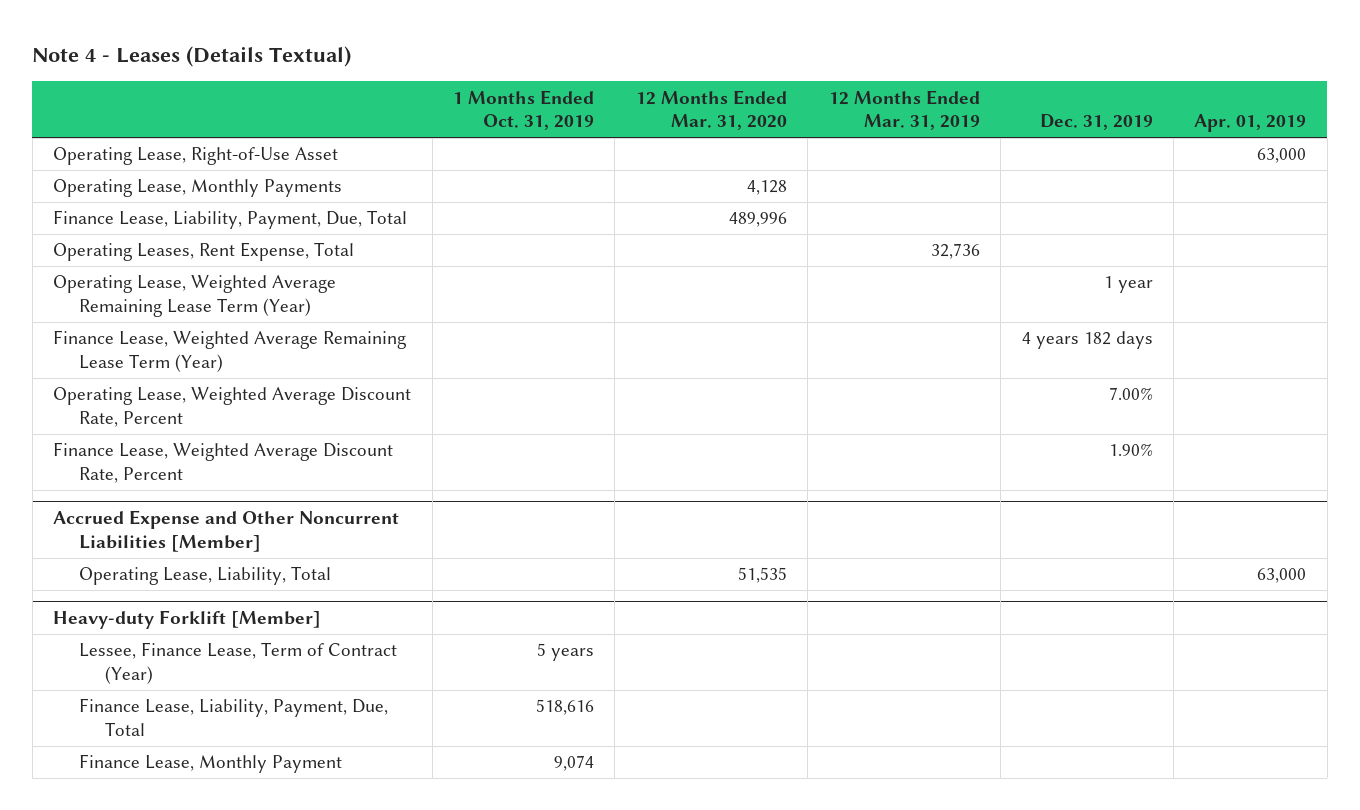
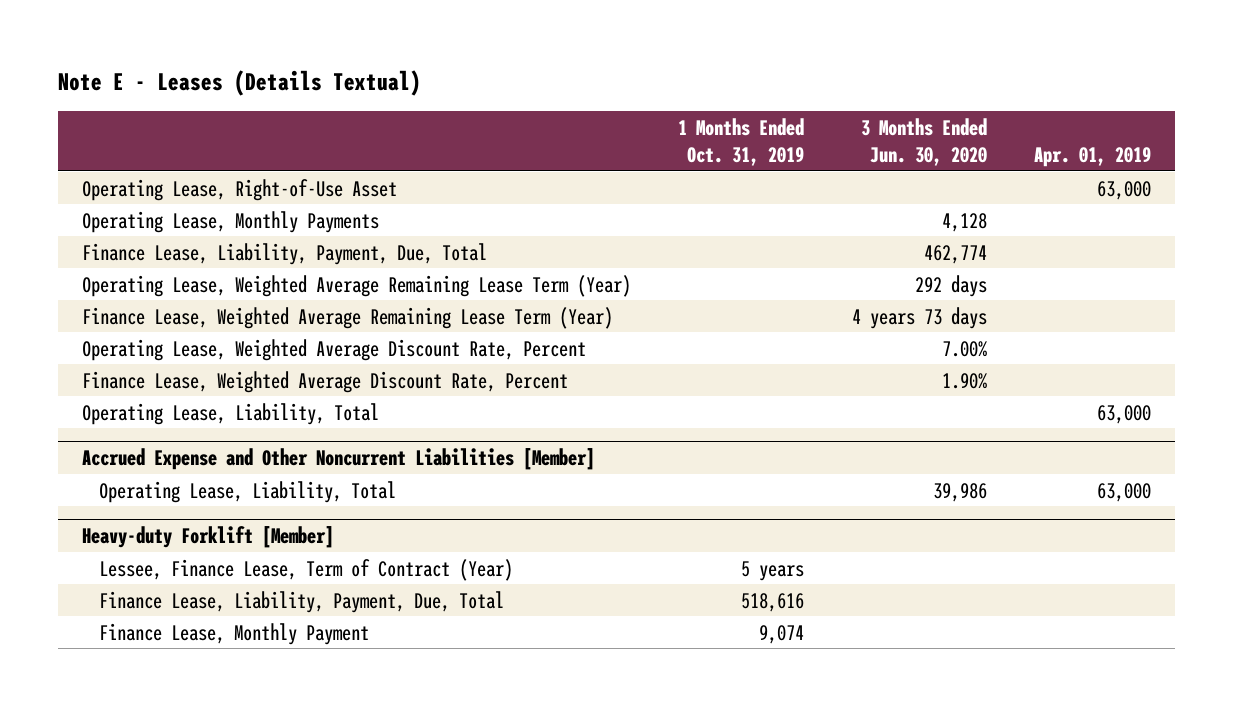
[32,46,352,68] Note 4 - Leases (Details Textual) -> [57,70,421,97] Note E - Leases (Details Textual)
[635,89,787,131] 12 Months Ended Mar. 31, 2020 -> none
[828,89,980,131] 12 Months Ended Mar. 31, 2019 -> none
[1039,114,1153,131] Dec. 31, 2019 -> none
none -> [860,117,987,166] 3 Months Ended Jun. 30, 2020
[53,242,355,262] Operating Leases, Rent Expense, Total -> none
none -> [81,402,379,425] Operating Lease, Liability, Total

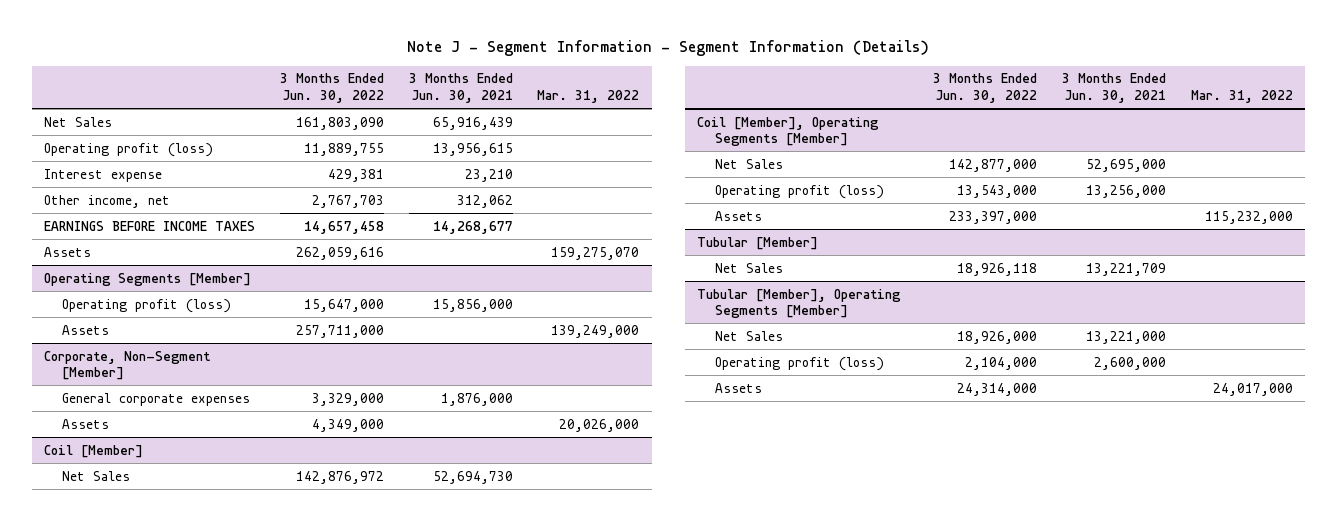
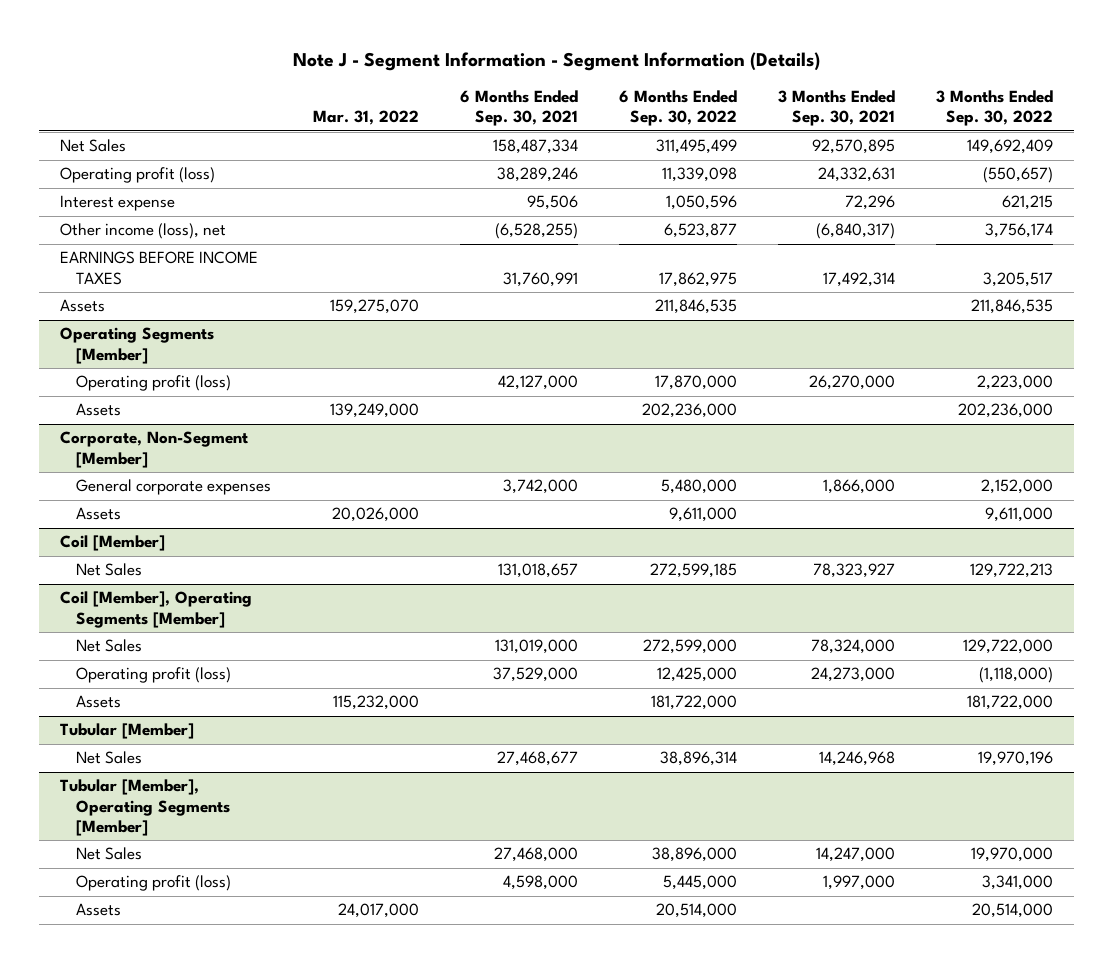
[279,73,384,103] 3 Months Ended Jun. 30, 2022 -> none
[408,73,513,103] 3 Months Ended Jun. 30, 2021 -> none
none -> [459,90,578,127] 6 Months Ended Sep. 30, 2021
none -> [618,90,737,127] 6 Months Ended Sep. 30, 2022
none -> [778,90,896,127] 3 Months Ended Sep. 30, 2021
none -> [936,90,1054,127] 3 Months Ended Sep. 30, 2022
[44,194,171,208] Other income, net -> [60,223,227,240] Other income (loss), net

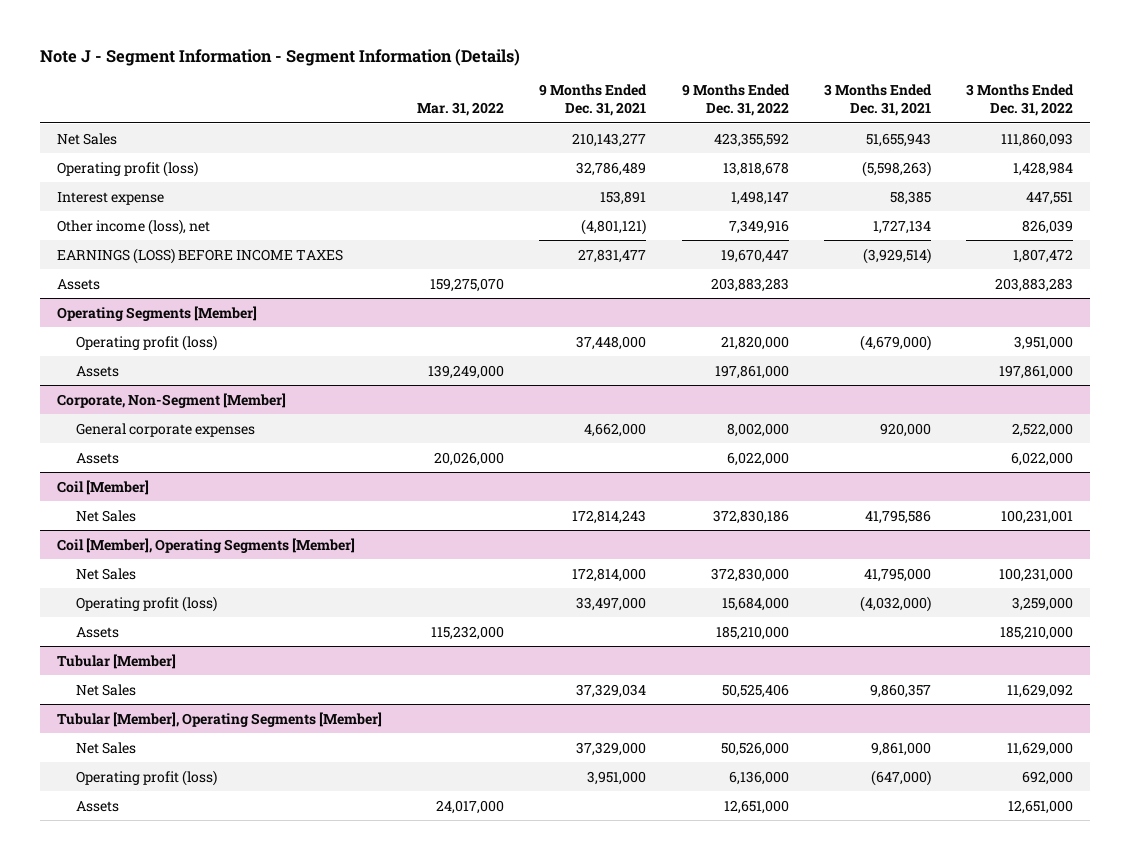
[459,90,578,127] 6 Months Ended Sep. 30, 2021 -> none
[618,90,737,127] 6 Months Ended Sep. 30, 2022 -> none
[778,90,896,127] 3 Months Ended Sep. 30, 2021 -> none
[936,90,1054,127] 3 Months Ended Sep. 30, 2022 -> none
none -> [539,84,648,117] 9 Months Ended Dec. 31, 2021
none -> [681,84,790,117] 9 Months Ended Dec. 31, 2022
none -> [823,84,932,117] 3 Months Ended Dec. 31, 2021
none -> [965,84,1074,117] 3 Months Ended Dec. 31, 2022
[60,251,259,285] EARNINGS BEFORE INCOME TAXES -> [57,247,344,264] EARNINGS (LOSS) BEFORE INCOME TAXES

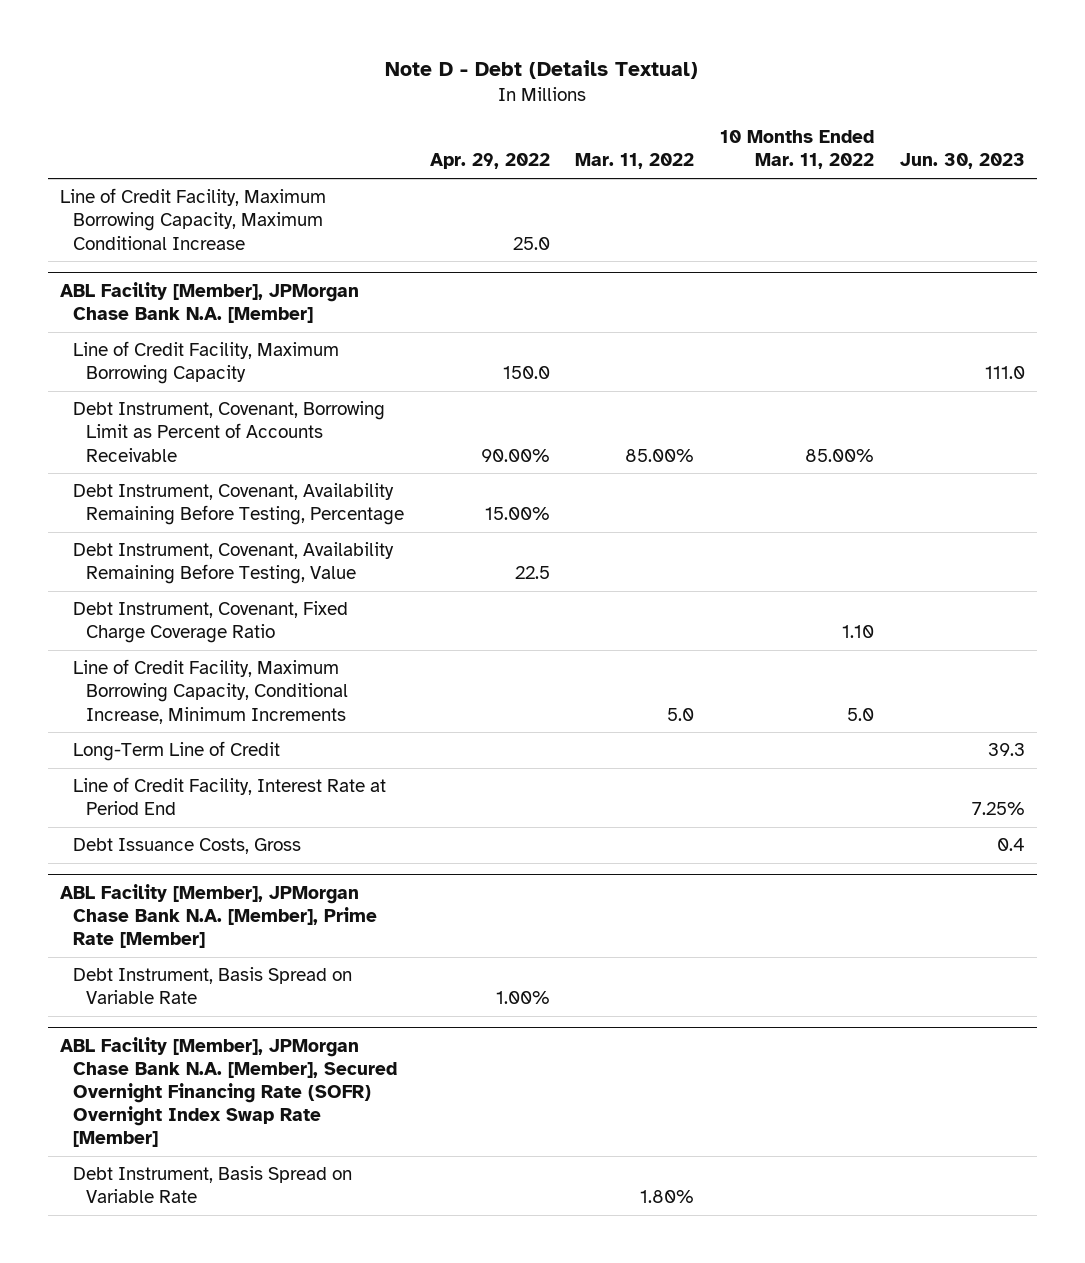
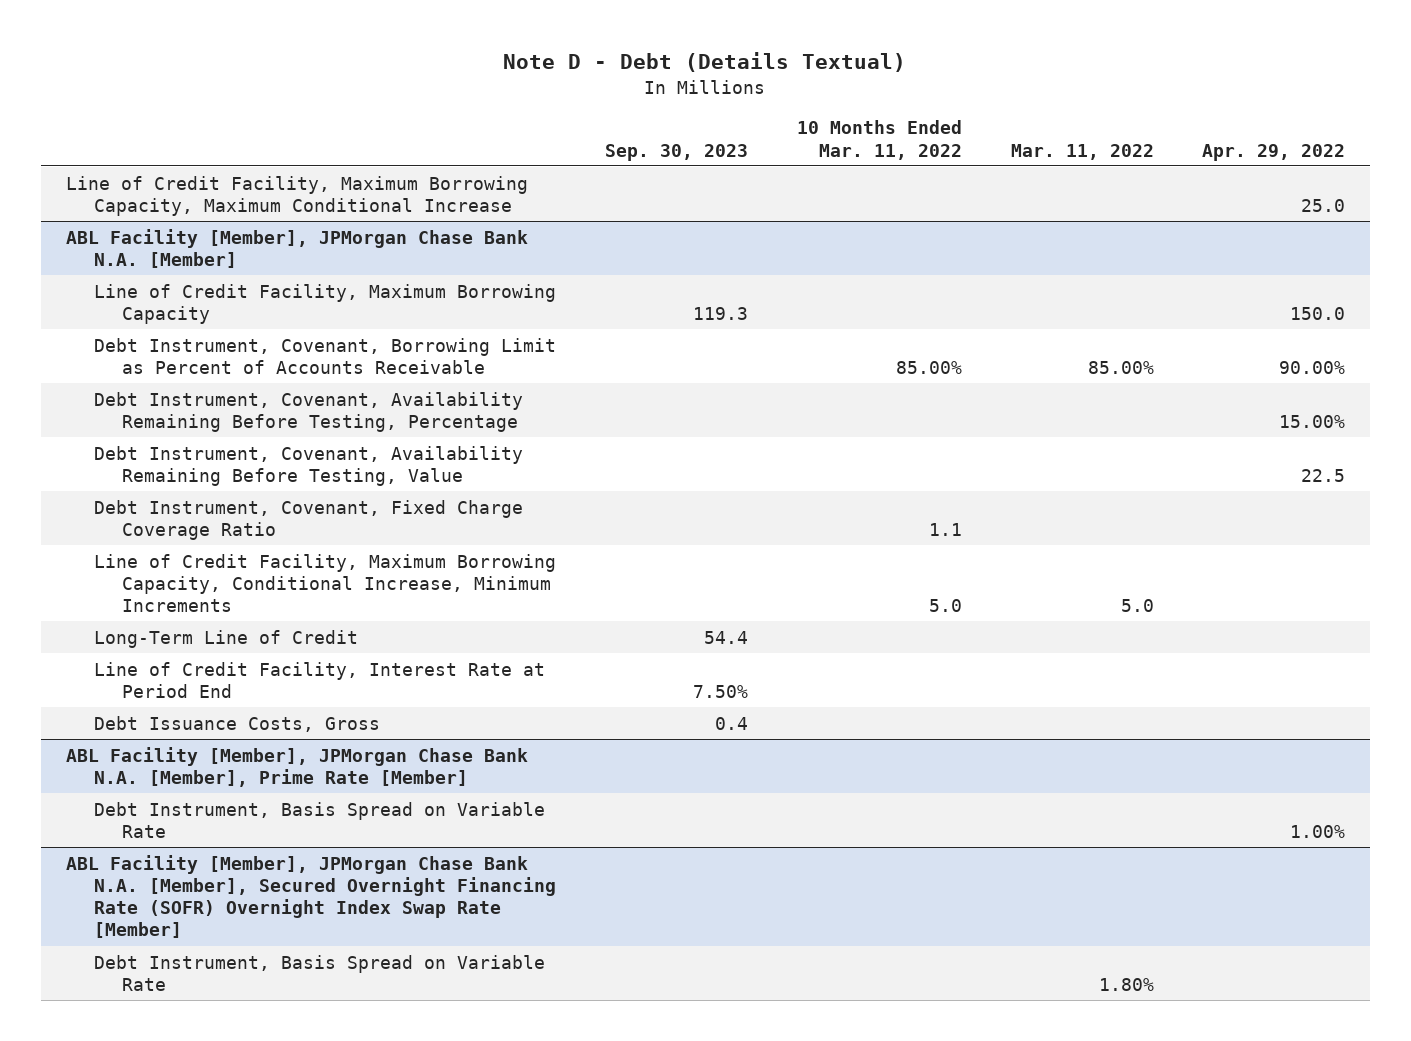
[899,153,1025,170] Jun. 30, 2023 -> none
none -> [604,143,748,161] Sep. 30, 2023
[842,625,875,639] 1.10 -> [928,522,962,536] 1.1

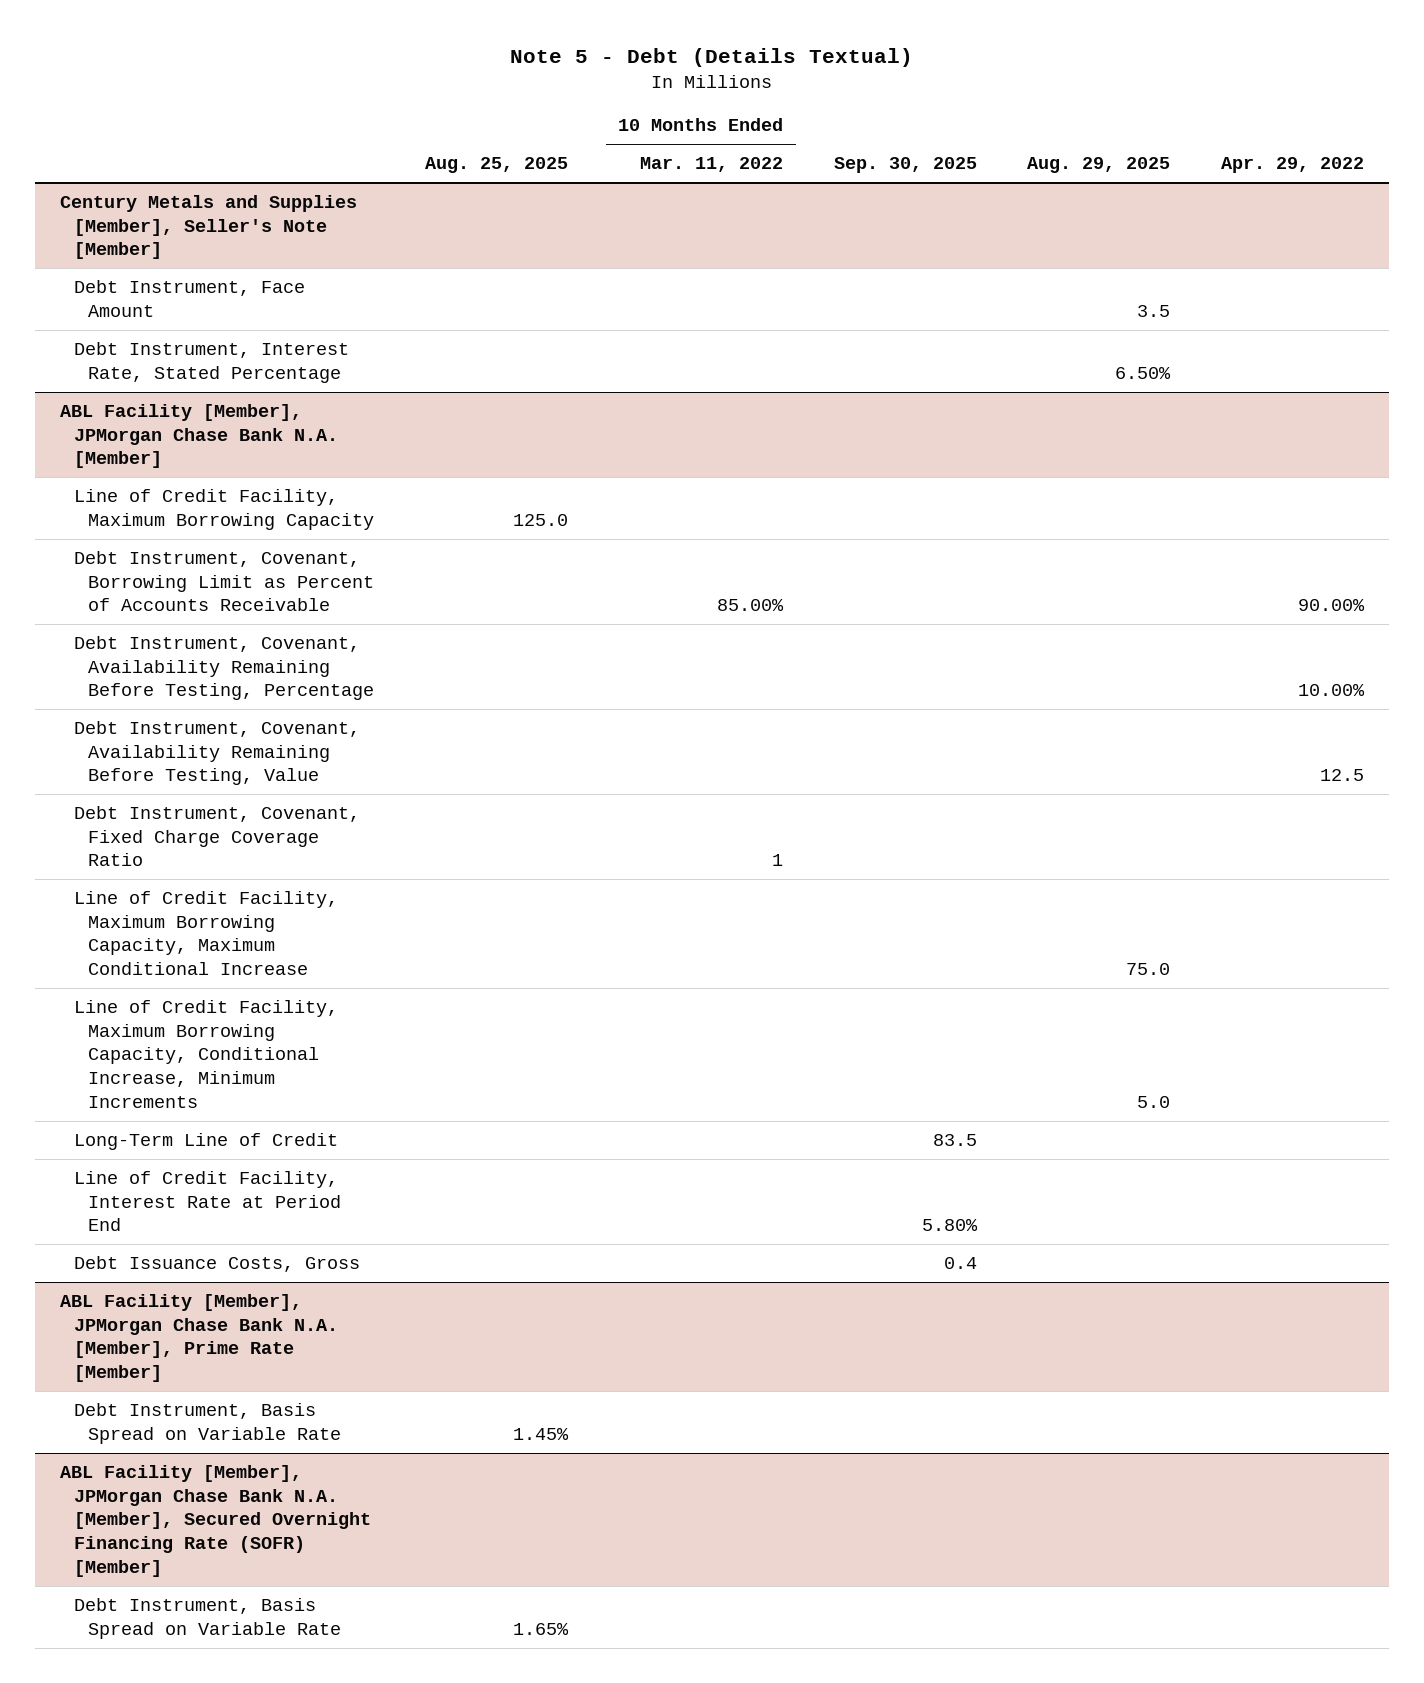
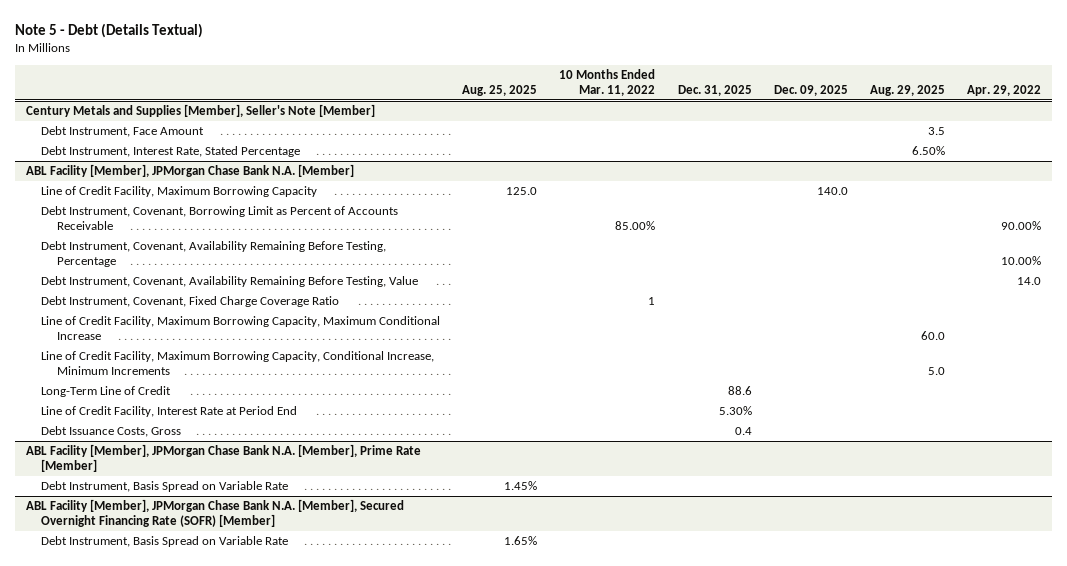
[833,157,977,174] Sep. 30, 2025 -> none
none -> [677,85,752,97] Dec. 31, 2025
none -> [773,85,848,97] Dec. 09, 2025
[1320,769,1365,782] 12.5 -> [1016,276,1041,285] 14.0
[1126,962,1171,975] 75.0 -> [920,330,945,340] 60.0

